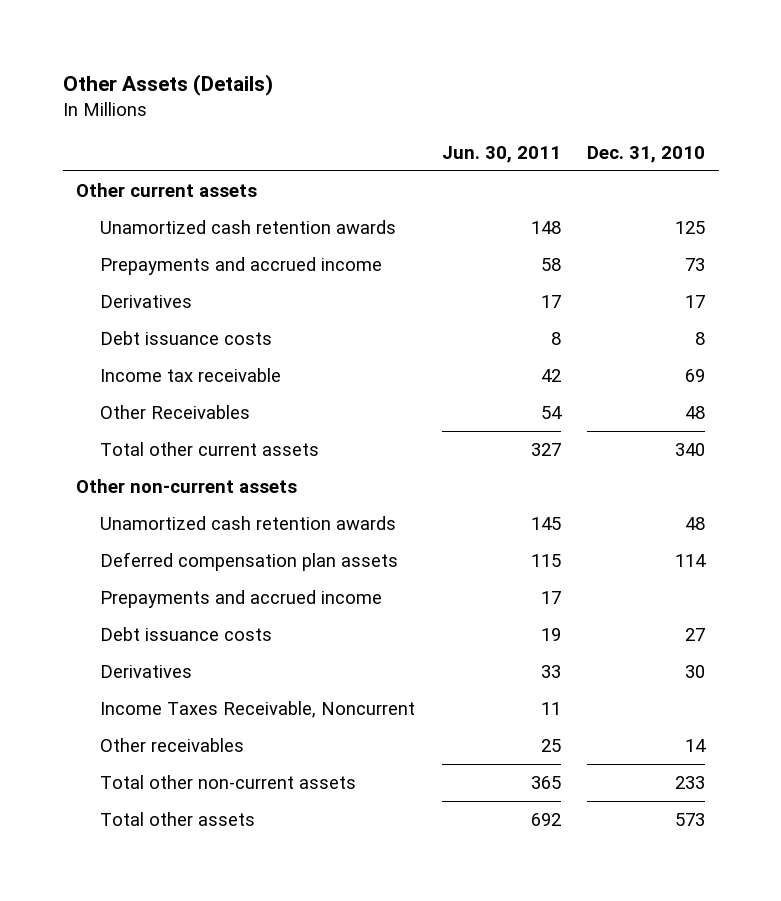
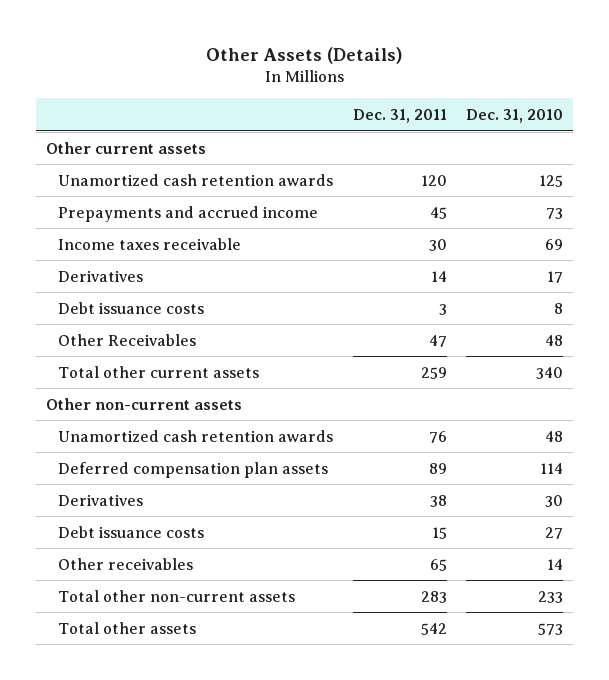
[441,146,561,164] Jun. 30, 2011 -> none
none -> [352,109,447,124] Dec. 31, 2011
none -> [58,237,242,250] Income taxes receivable
[100,367,282,382] Income tax receivable -> none
[100,589,383,608] Prepayments and accrued income -> none
[100,700,416,718] Income Taxes Receivable, Noncurrent -> none
[100,626,273,641] Debt issuance costs -> [58,525,205,538] Debt issuance costs

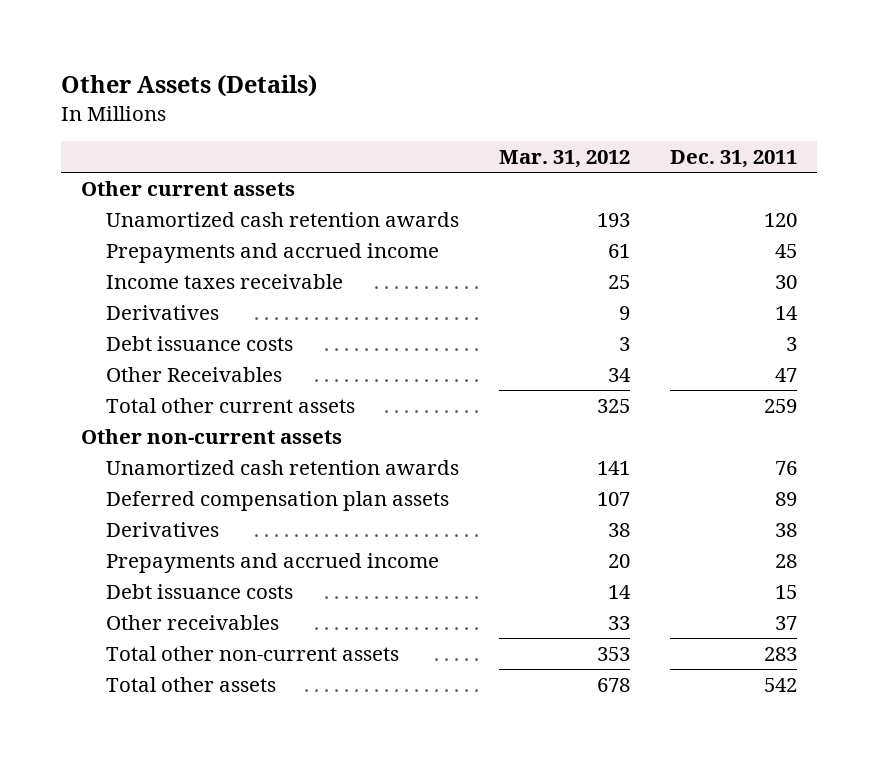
[466,109,564,124] Dec. 31, 2010 -> none
none -> [499,150,631,169] Mar. 31, 2012
none -> [106,552,440,573] Prepayments and accrued income
[429,558,447,571] 65 -> [774,615,797,630] 37

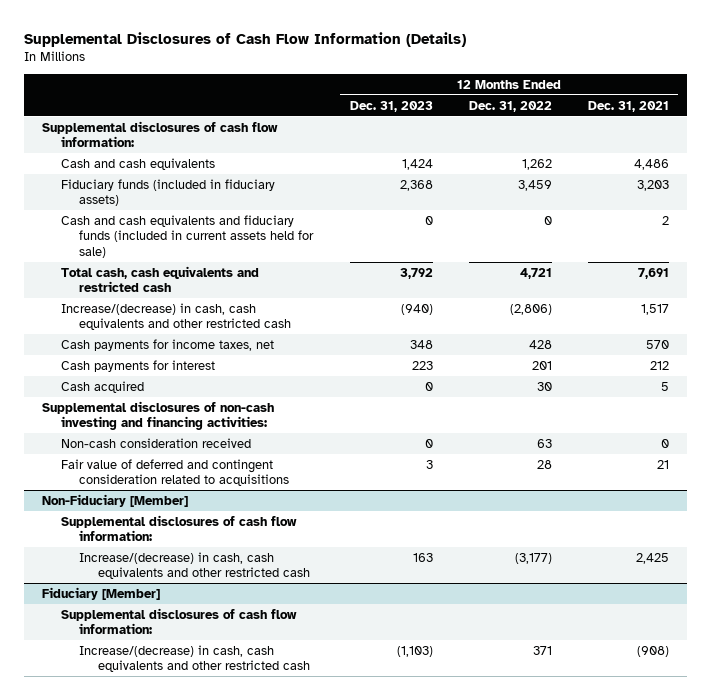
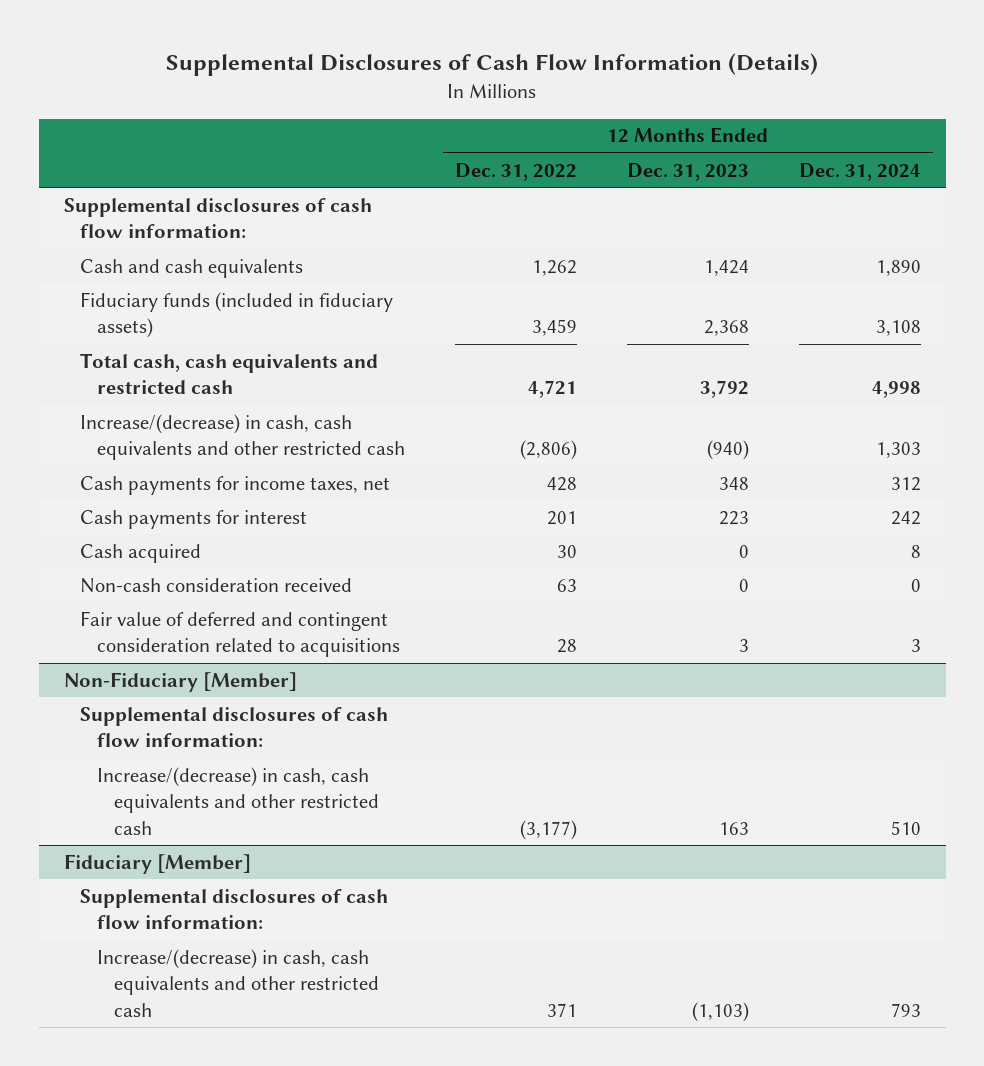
[588,100,670,112] Dec. 31, 2021 -> none
none -> [798,162,921,181] Dec. 31, 2024
[60,214,315,258] Cash and cash equivalents and fiduciary funds (included in current assets held for sale) -> none
[41,400,274,431] Supplemental disclosures of non-cash investing and financing activities: -> none

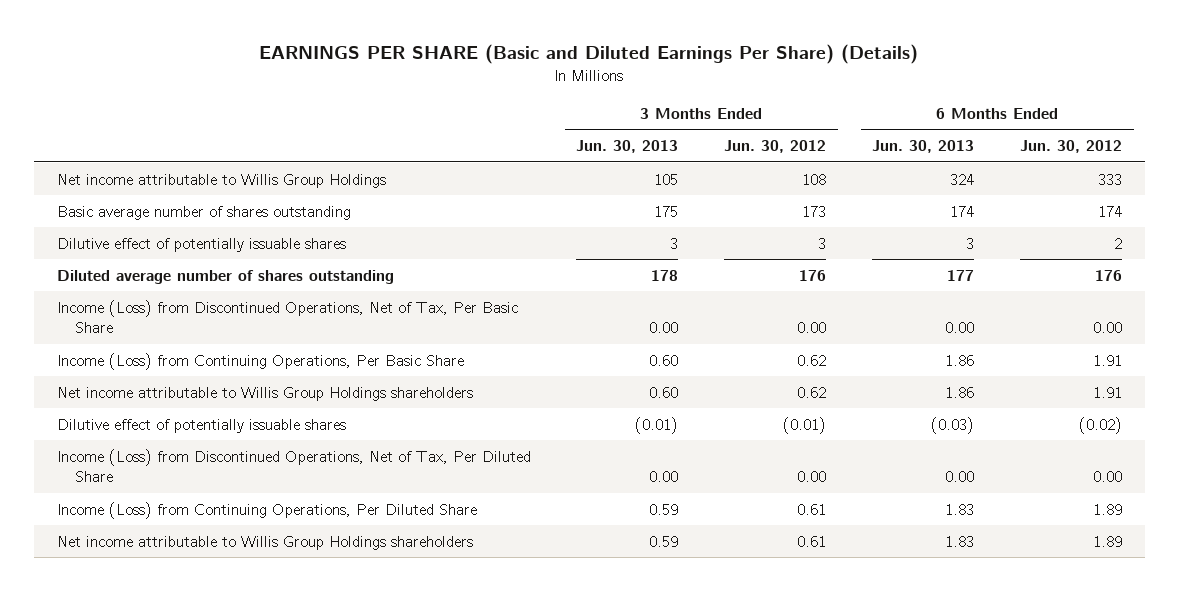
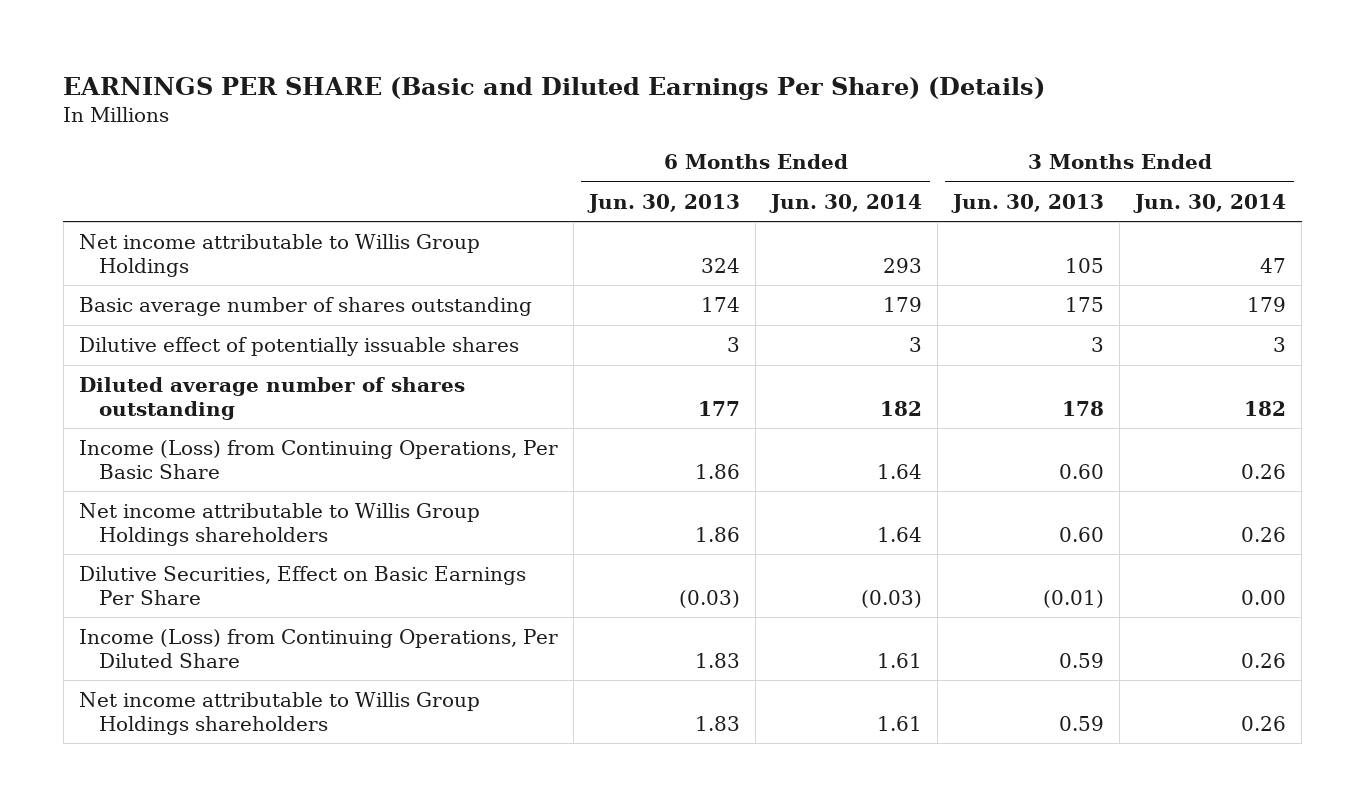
[724,140,827,154] Jun. 30, 2012 -> none
[1020,140,1123,154] Jun. 30, 2012 -> none
none -> [769,194,923,214] Jun. 30, 2014
none -> [1133,194,1287,214] Jun. 30, 2014
[56,299,518,333] Income (Loss) from Discontinued Operations, Net of Tax, Per Basic Share -> none
[56,448,531,482] Income (Loss) from Discontinued Operations, Net of Tax, Per Diluted Share -> none
[56,418,346,433] Dilutive effect of potentially issuable shares -> [78,566,526,605] Dilutive Securities, Effect on Basic Earnings Per Share

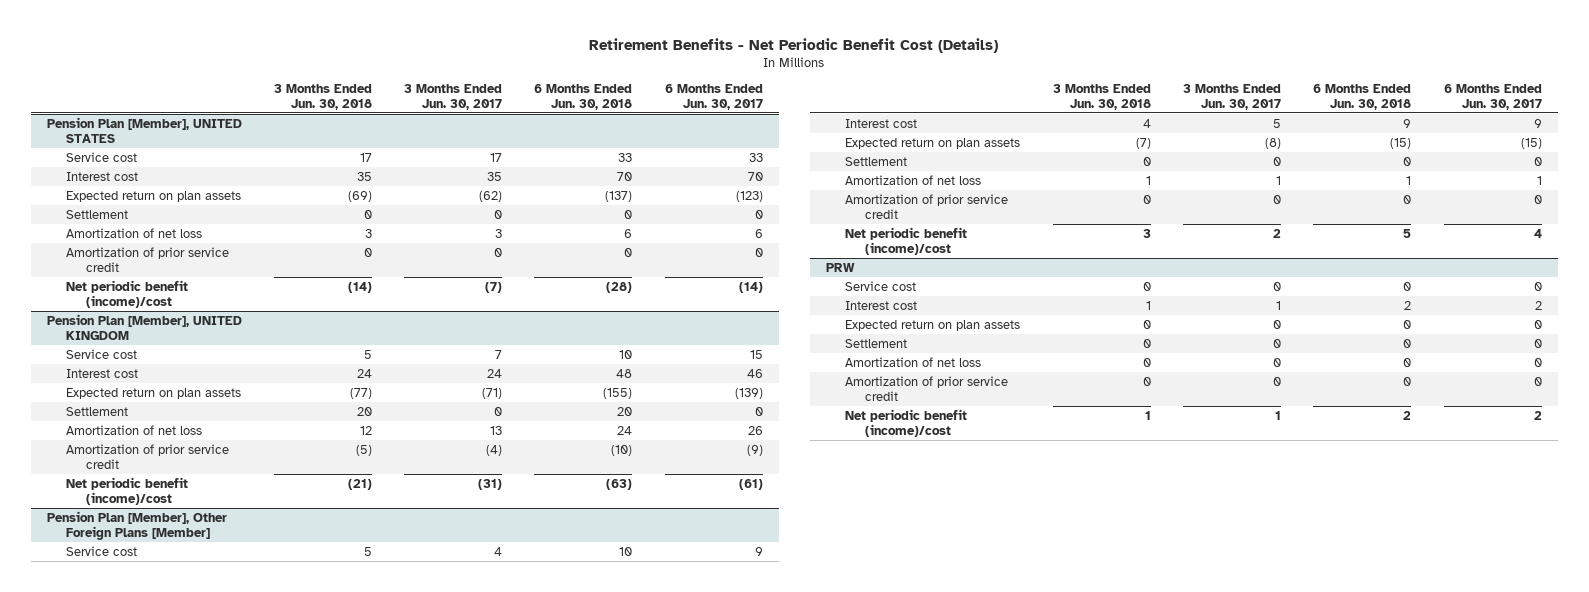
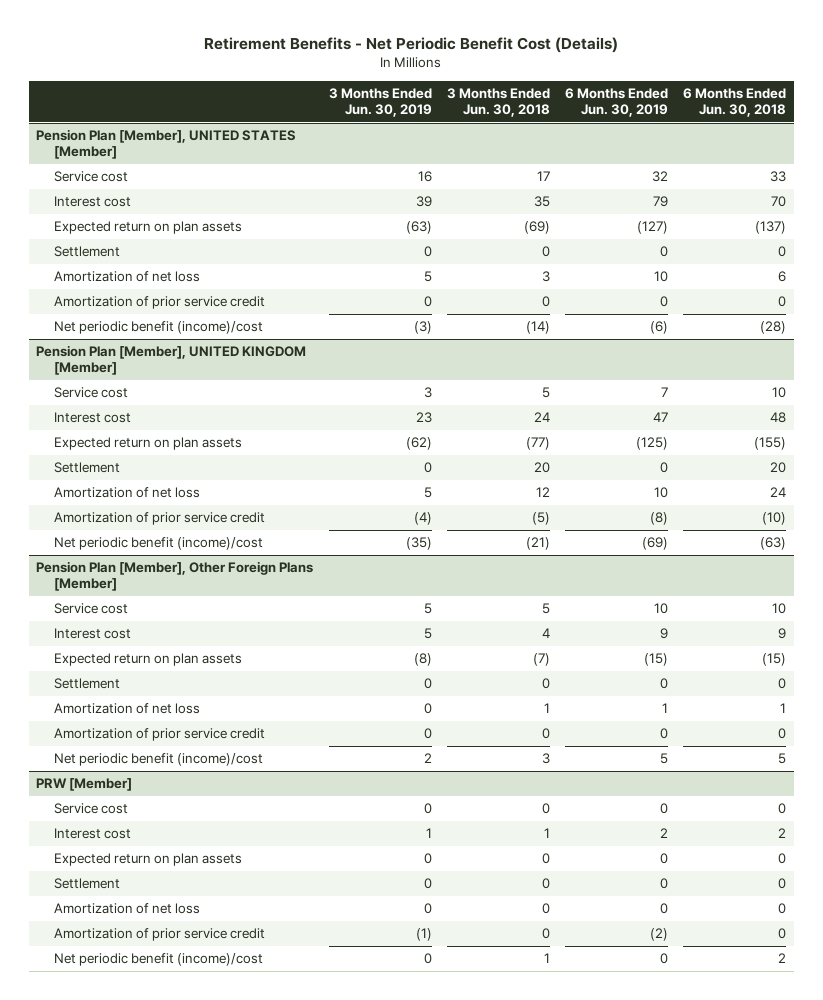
[404,83,503,110] 3 Months Ended Jun. 30, 2017 -> none
[664,83,763,110] 6 Months Ended Jun. 30, 2017 -> none
none -> [328,87,432,117] 3 Months Ended Jun. 30, 2019
none -> [565,87,669,117] 6 Months Ended Jun. 30, 2019
[46,116,242,143] Pension Plan [Member], UNITED STATES -> [36,129,297,160] Pension Plan [Member], UNITED STATES [Member]
[46,313,242,340] Pension Plan [Member], UNITED KINGDOM -> [36,345,307,376] Pension Plan [Member], UNITED KINGDOM [Member]
[825,262,855,272] PRW -> [36,778,133,792] PRW [Member]

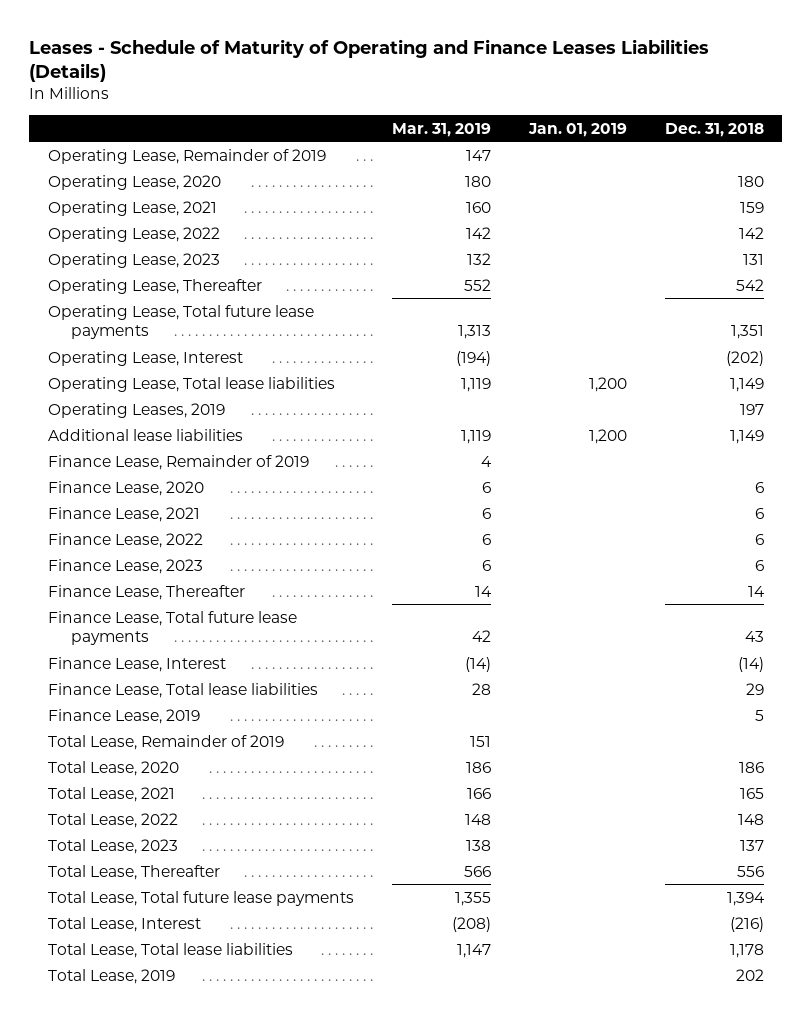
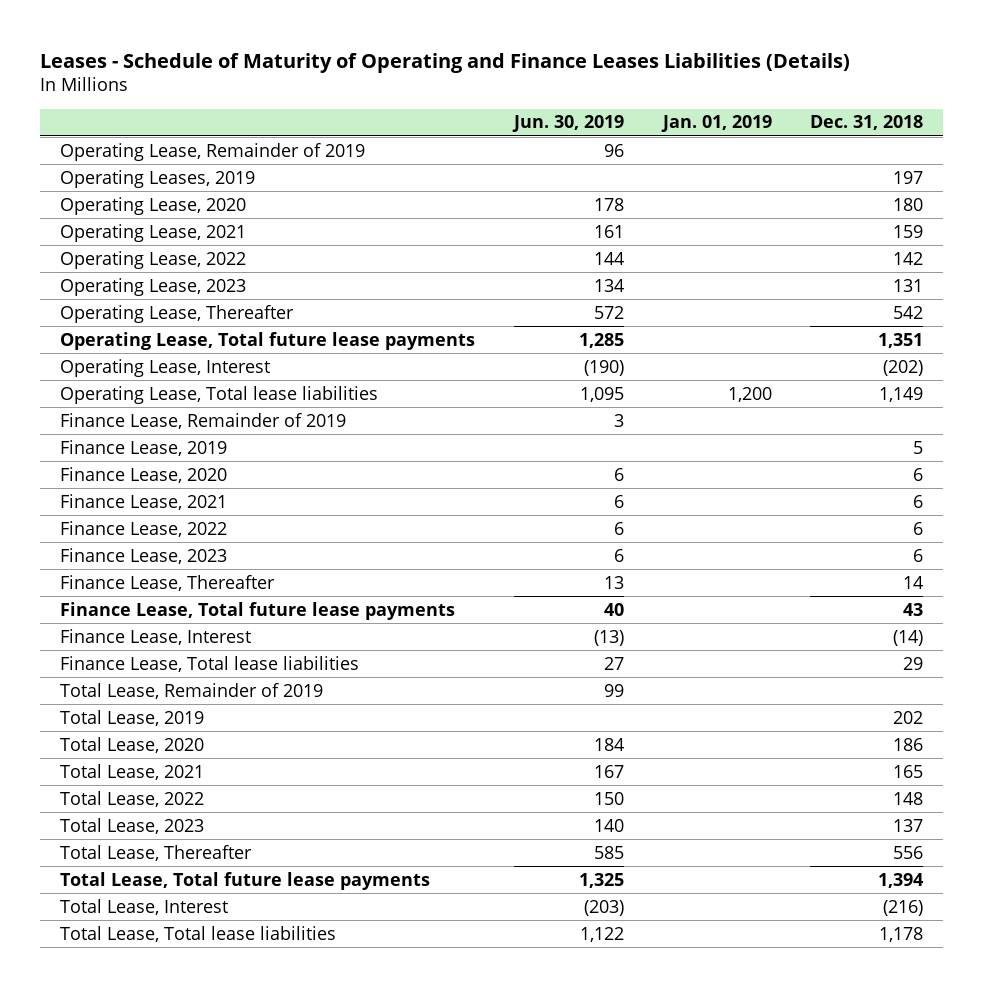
[392,122,492,137] Mar. 31, 2019 -> none
none -> [511,115,624,133] Jun. 30, 2019
[48,402,226,418] Operating Leases, 2019 -> [59,169,255,188] Operating Leases, 2019
[48,428,244,441] Additional lease liabilities -> none
[48,708,201,724] Finance Lease, 2019 -> [59,439,227,456] Finance Lease, 2019
[48,968,176,984] Total Lease, 2019 -> [59,709,204,726] Total Lease, 2019

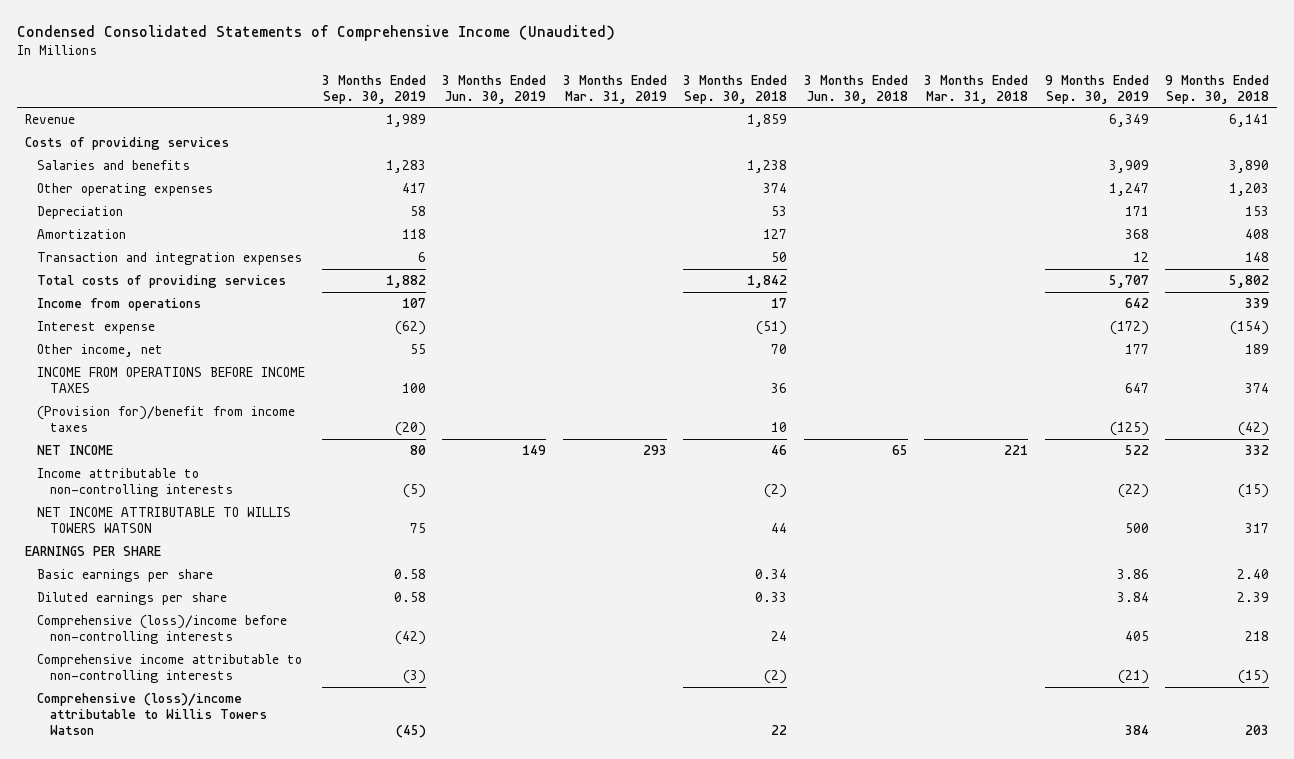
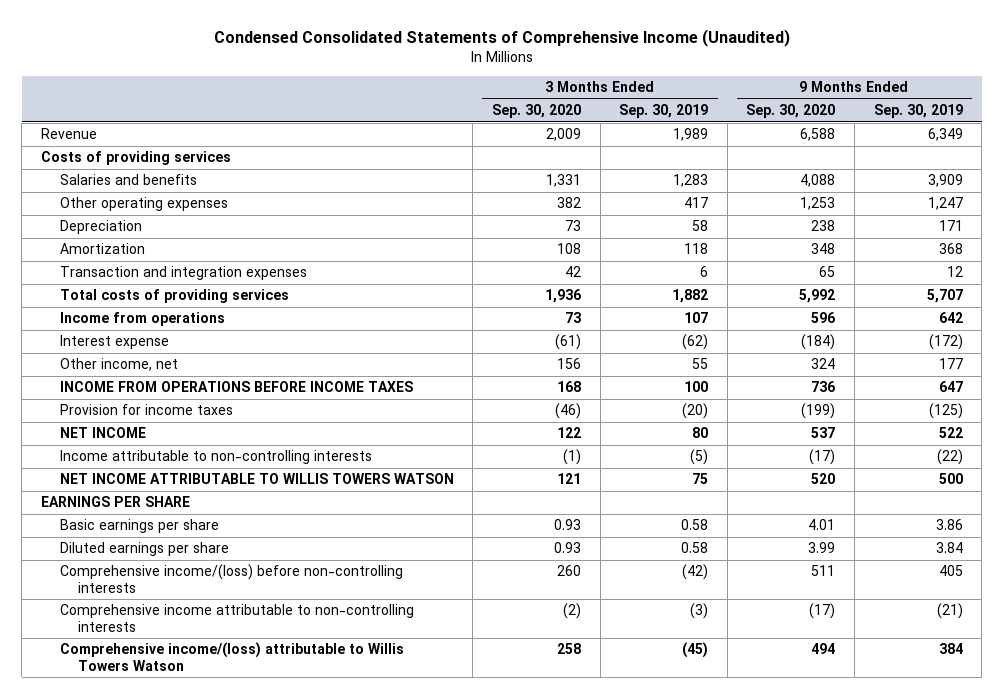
[442,74,547,104] 3 Months Ended Jun. 30, 2019 -> none
[562,74,667,104] 3 Months Ended Mar. 31, 2019 -> none
[683,74,788,104] 3 Months Ended Sep. 30, 2018 -> none
[803,74,908,104] 3 Months Ended Jun. 30, 2018 -> none
[924,74,1029,104] 3 Months Ended Mar. 31, 2018 -> none
[1165,74,1270,104] 9 Months Ended Sep. 30, 2018 -> none
none -> [491,104,581,119] Sep. 30, 2020
none -> [746,104,836,119] Sep. 30, 2020
[37,405,296,432] (Provision for)/benefit from income taxes -> [59,404,233,416] Provision for income taxes
[37,614,288,644] Comprehensive (loss)/income before non-controlling interests -> [59,564,403,593] Comprehensive income/(loss) before non-controlling interests
[37,692,267,736] Comprehensive (loss)/income attributable to Willis Towers Watson -> [59,642,404,671] Comprehensive income/(loss) attributable to Willis Towers Watson

